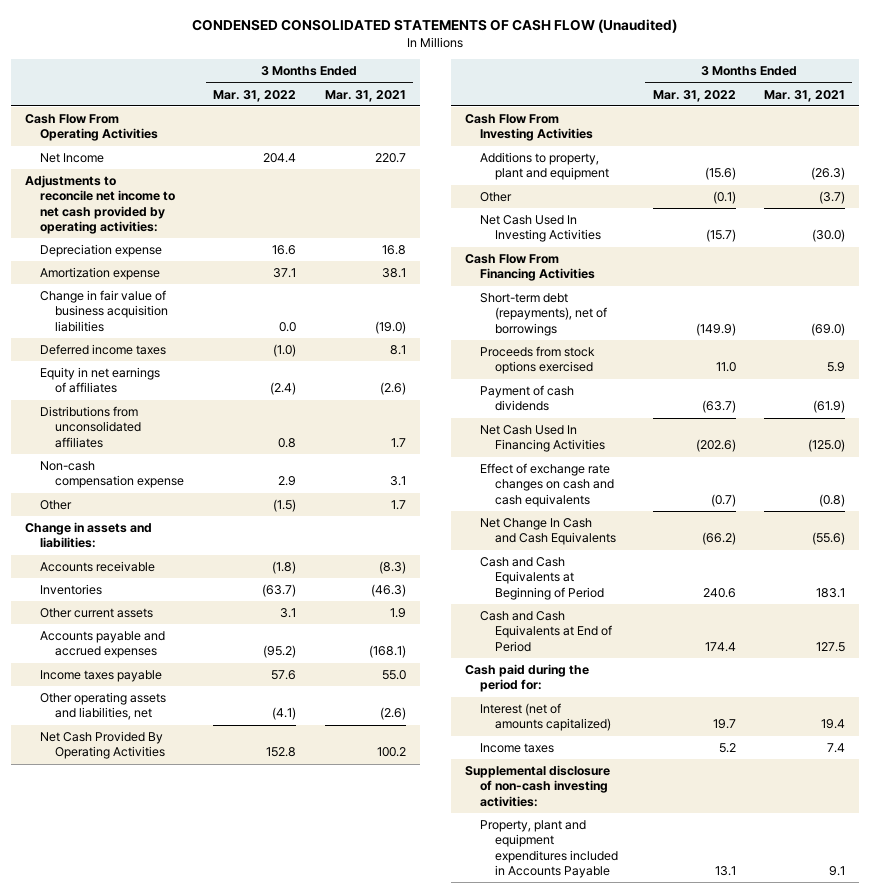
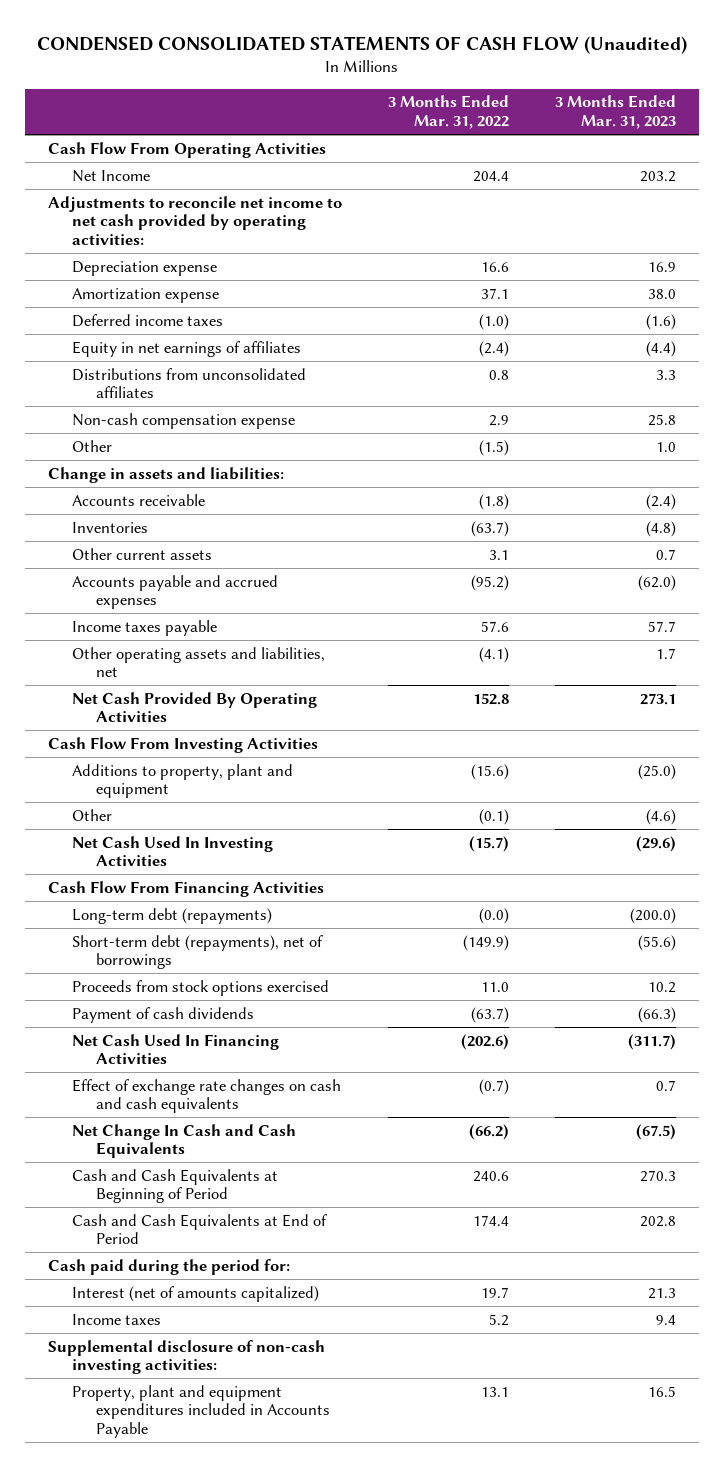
[324,89,406,102] Mar. 31, 2021 -> none
none -> [554,95,676,130] 3 Months Ended Mar. 31, 2023
[40,290,169,332] Change in fair value of business acquisition liabilities -> none
none -> [71,907,272,924] Long-term debt (repayments)

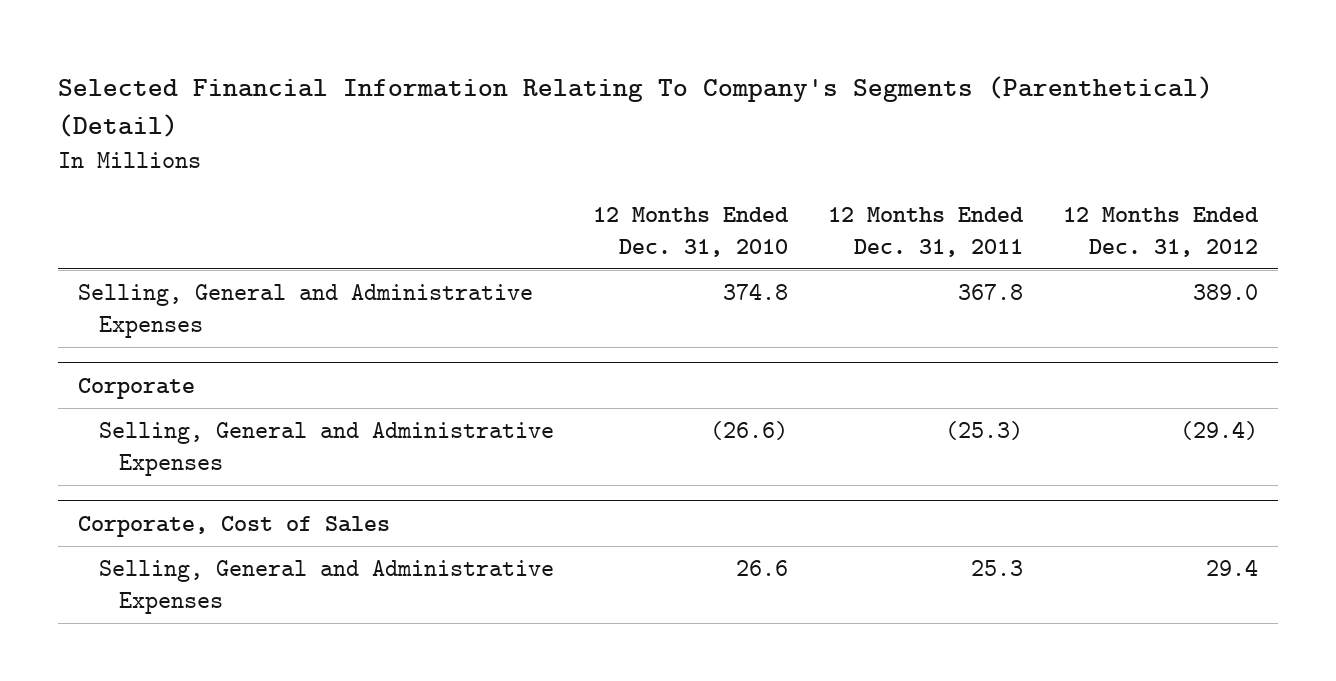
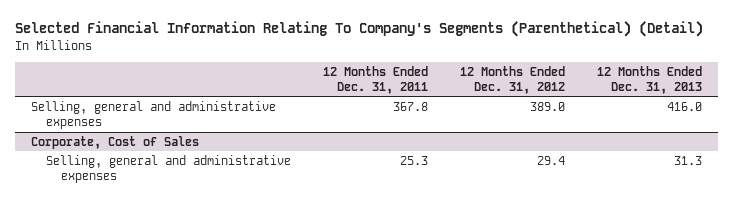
[593,207,790,257] 12 Months Ended Dec. 31, 2010 -> none
none -> [596,65,702,95] 12 Months Ended Dec. 31, 2013
[78,377,196,399] Corporate -> none
[98,422,554,476] Selling, General and Administrative Expenses -> none
[78,284,534,338] Selling, General and Administrative Expenses -> [30,100,276,130] Selling, general and administrative expenses
[98,560,554,614] Selling, General and Administrative Expenses -> [45,154,291,184] Selling, general and administrative expenses

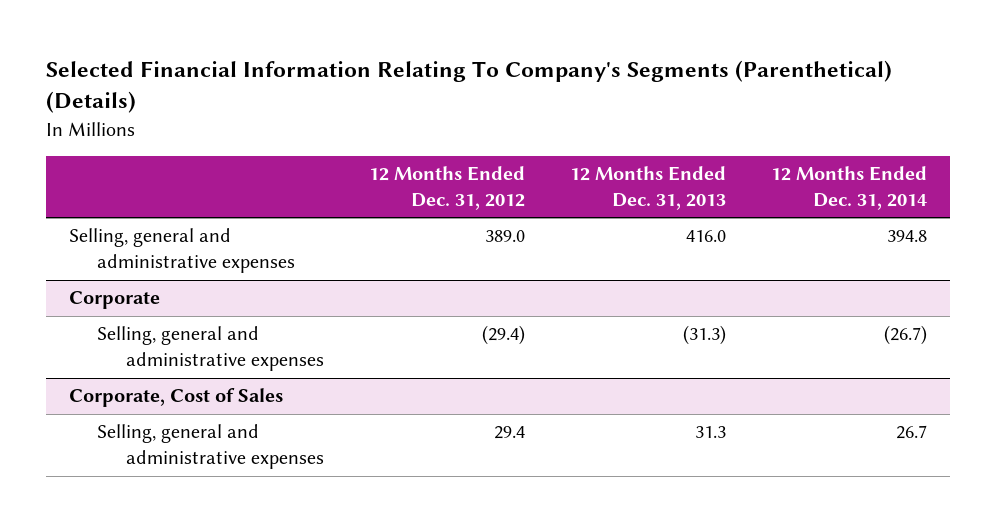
[14,21,703,38] Selected Financial Information Relating To Company's Segments (Parenthetical) (Detail) -> [45,60,892,114] Selected Financial Information Relating To Company's Segments (Parenthetical) (Details)
[322,65,428,95] 12 Months Ended Dec. 31, 2011 -> none
none -> [771,166,928,211] 12 Months Ended Dec. 31, 2014
none -> [68,291,160,310] Corporate
none -> [97,326,324,372] Selling, general and administrative expenses

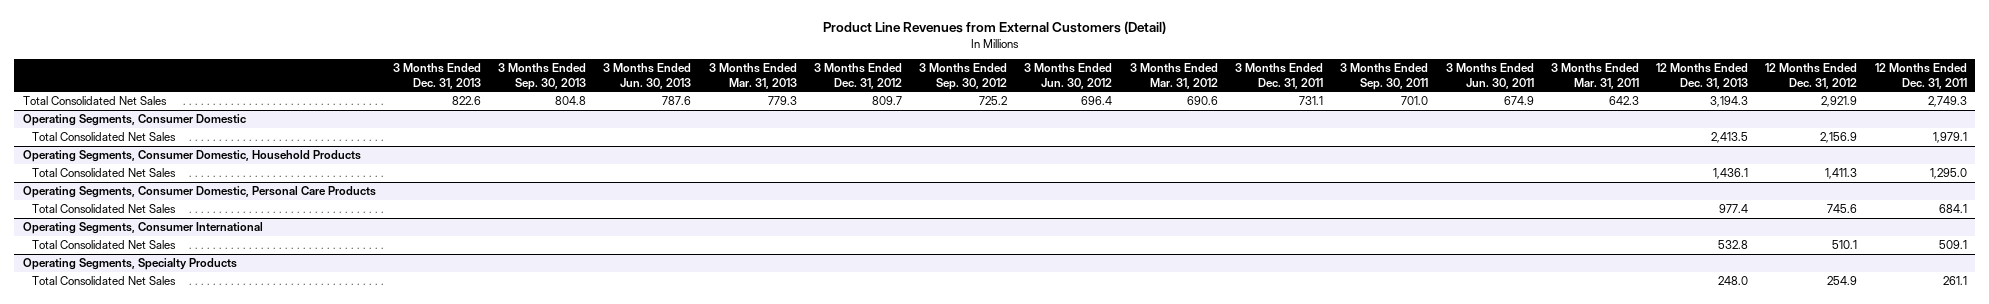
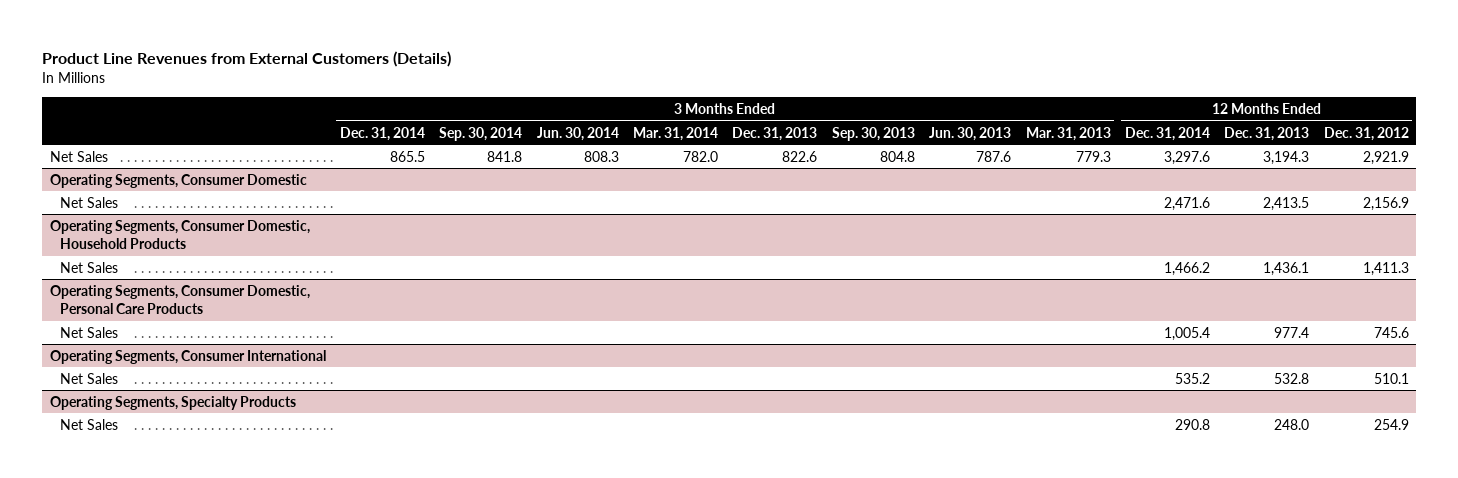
[822,20,1166,34] Product Line Revenues from External Customers (Detail) -> [42,51,452,68] Product Line Revenues from External Customers (Details)
[813,63,902,89] 3 Months Ended Dec. 31, 2012 -> none
[919,63,1008,90] 3 Months Ended Sep. 30, 2012 -> none
[1024,63,1113,89] 3 Months Ended Jun. 30, 2012 -> none
[1129,63,1218,89] 3 Months Ended Mar. 31, 2012 -> none
[1235,63,1324,89] 3 Months Ended Dec. 31, 2011 -> none
[1340,63,1429,90] 3 Months Ended Sep. 30, 2011 -> none
[1445,63,1534,89] 3 Months Ended Jun. 30, 2011 -> none
[1550,63,1639,89] 3 Months Ended Mar. 31, 2011 -> none
[1874,63,1967,89] 12 Months Ended Dec. 31, 2011 -> none
none -> [339,126,425,141] Dec. 31, 2014
none -> [439,126,523,141] Sep. 30, 2014
none -> [536,126,619,141] Jun. 30, 2014
none -> [633,126,719,141] Mar. 31, 2014
none -> [1124,126,1210,141] Dec. 31, 2014
[22,96,167,106] Total Consolidated Net Sales -> [49,150,108,162] Net Sales
[31,132,176,142] Total Consolidated Net Sales -> [59,196,118,208] Net Sales
[31,168,176,178] Total Consolidated Net Sales -> [59,261,118,273] Net Sales
[31,204,176,214] Total Consolidated Net Sales -> [59,326,118,338] Net Sales
[31,240,176,250] Total Consolidated Net Sales -> [59,372,118,384] Net Sales
[31,276,176,286] Total Consolidated Net Sales -> [59,418,118,430] Net Sales

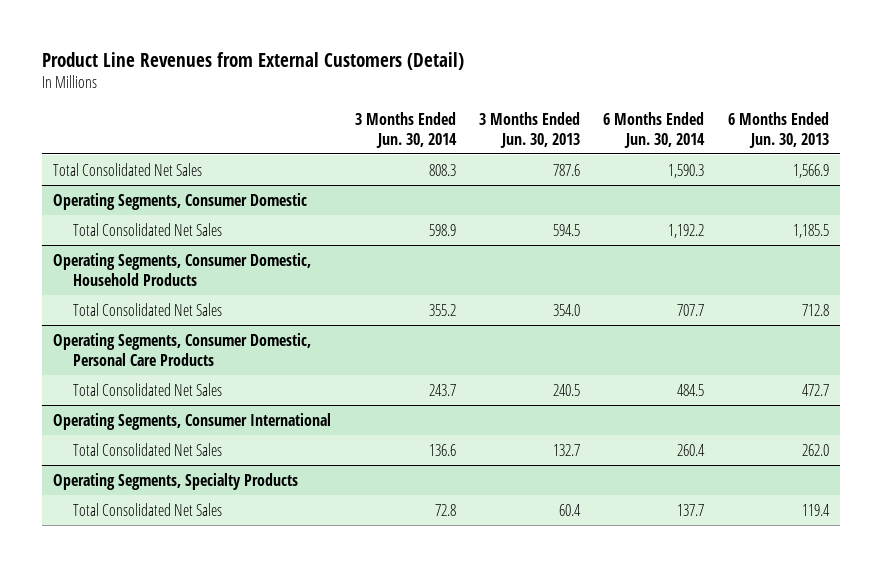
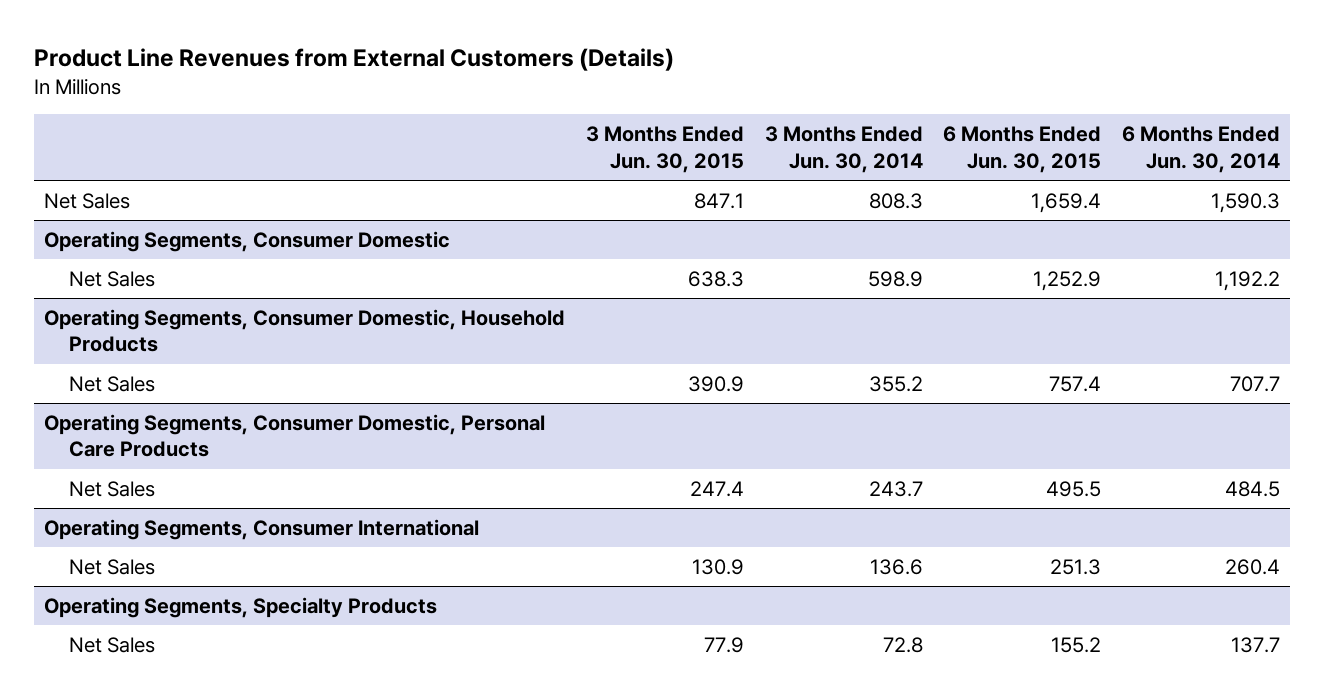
[41,51,464,70] Product Line Revenues from External Customers (Detail) -> [34,48,675,72] Product Line Revenues from External Customers (Details)
[478,111,580,148] 3 Months Ended Jun. 30, 2013 -> none
[727,111,829,148] 6 Months Ended Jun. 30, 2013 -> none
none -> [586,126,745,173] 3 Months Ended Jun. 30, 2015
none -> [943,126,1102,173] 6 Months Ended Jun. 30, 2015
[53,162,203,176] Total Consolidated Net Sales -> [44,192,131,209] Net Sales
[73,222,223,236] Total Consolidated Net Sales -> [68,270,155,287] Net Sales
[73,302,223,316] Total Consolidated Net Sales -> [68,375,155,392] Net Sales
[73,382,223,396] Total Consolidated Net Sales -> [68,480,155,497] Net Sales
[73,442,223,456] Total Consolidated Net Sales -> [68,558,155,575] Net Sales
[73,502,223,516] Total Consolidated Net Sales -> [68,636,155,653] Net Sales

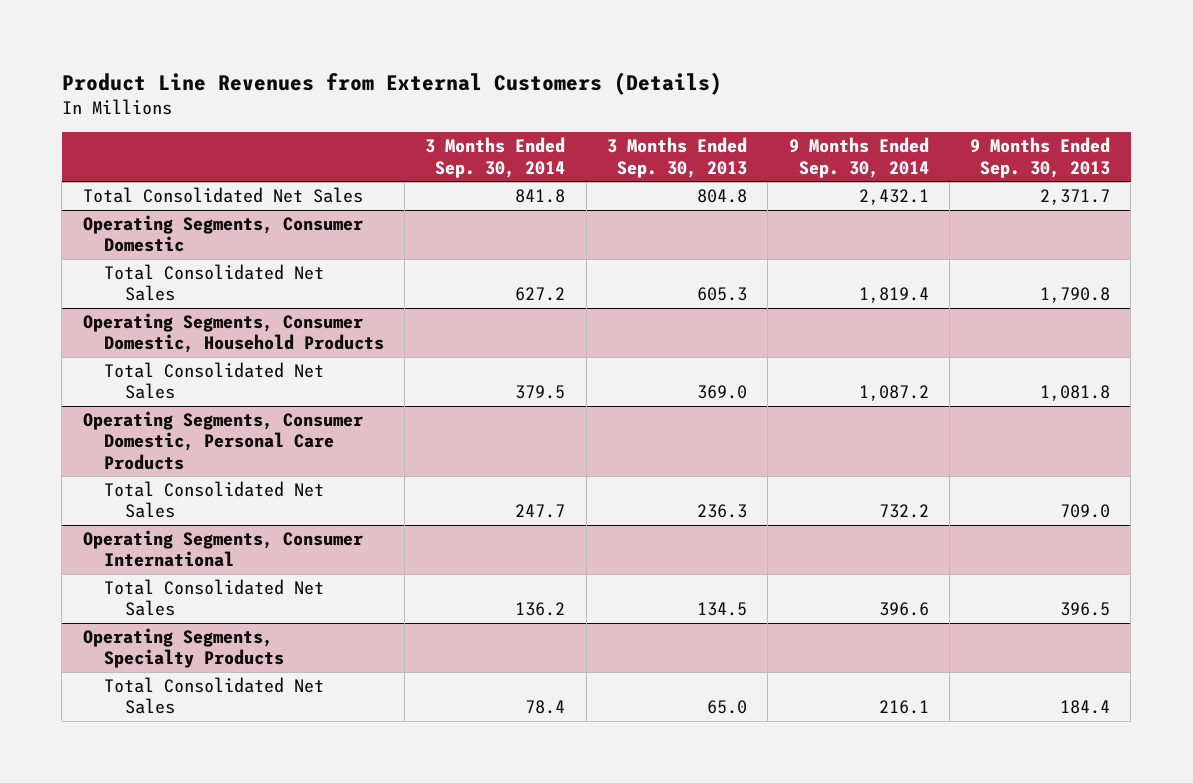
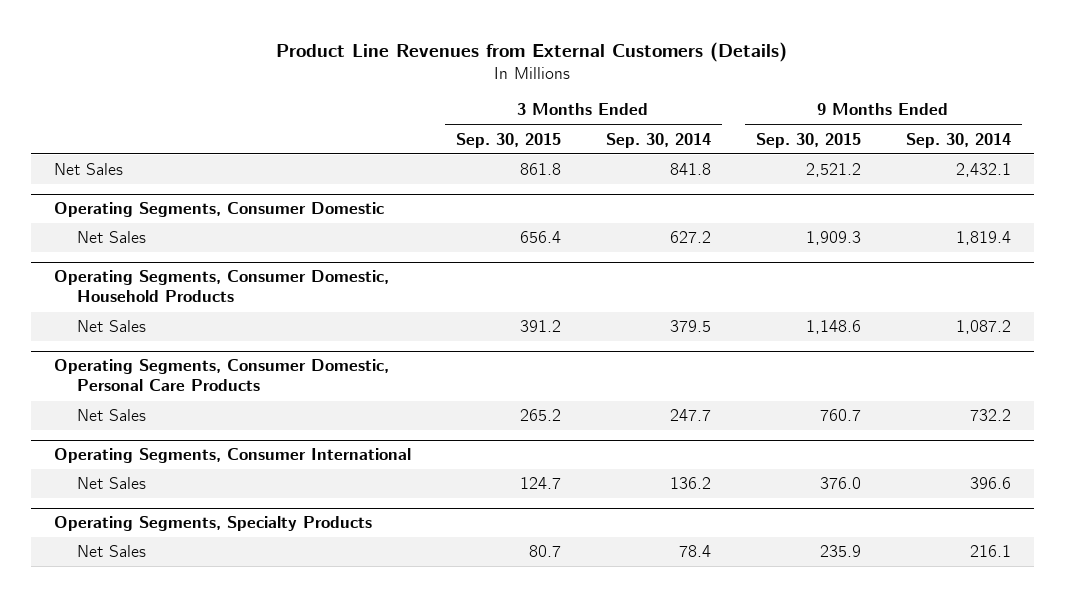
[606,137,747,178] 3 Months Ended Sep. 30, 2013 -> none
[970,137,1111,178] 9 Months Ended Sep. 30, 2013 -> none
none -> [455,132,561,148] Sep. 30, 2015
none -> [755,132,861,148] Sep. 30, 2015
[82,187,363,204] Total Consolidated Net Sales -> [53,163,123,176] Net Sales
[103,264,324,302] Total Consolidated Net Sales -> [76,231,146,244] Net Sales
[103,362,324,400] Total Consolidated Net Sales -> [76,320,146,333] Net Sales
[103,481,324,519] Total Consolidated Net Sales -> [76,409,146,422] Net Sales
[103,579,324,617] Total Consolidated Net Sales -> [76,477,146,490] Net Sales
[103,677,324,715] Total Consolidated Net Sales -> [76,545,146,558] Net Sales

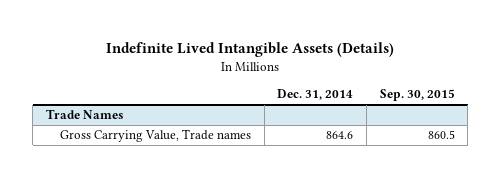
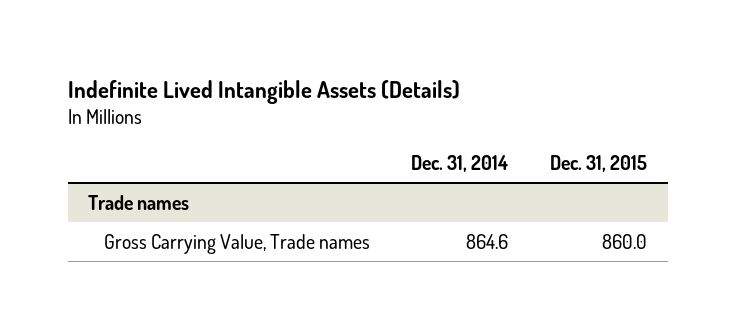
[379,89,455,102] Sep. 30, 2015 -> none
none -> [549,155,647,173] Dec. 31, 2015
[45,109,124,120] Trade Names -> [88,194,190,210] Trade names

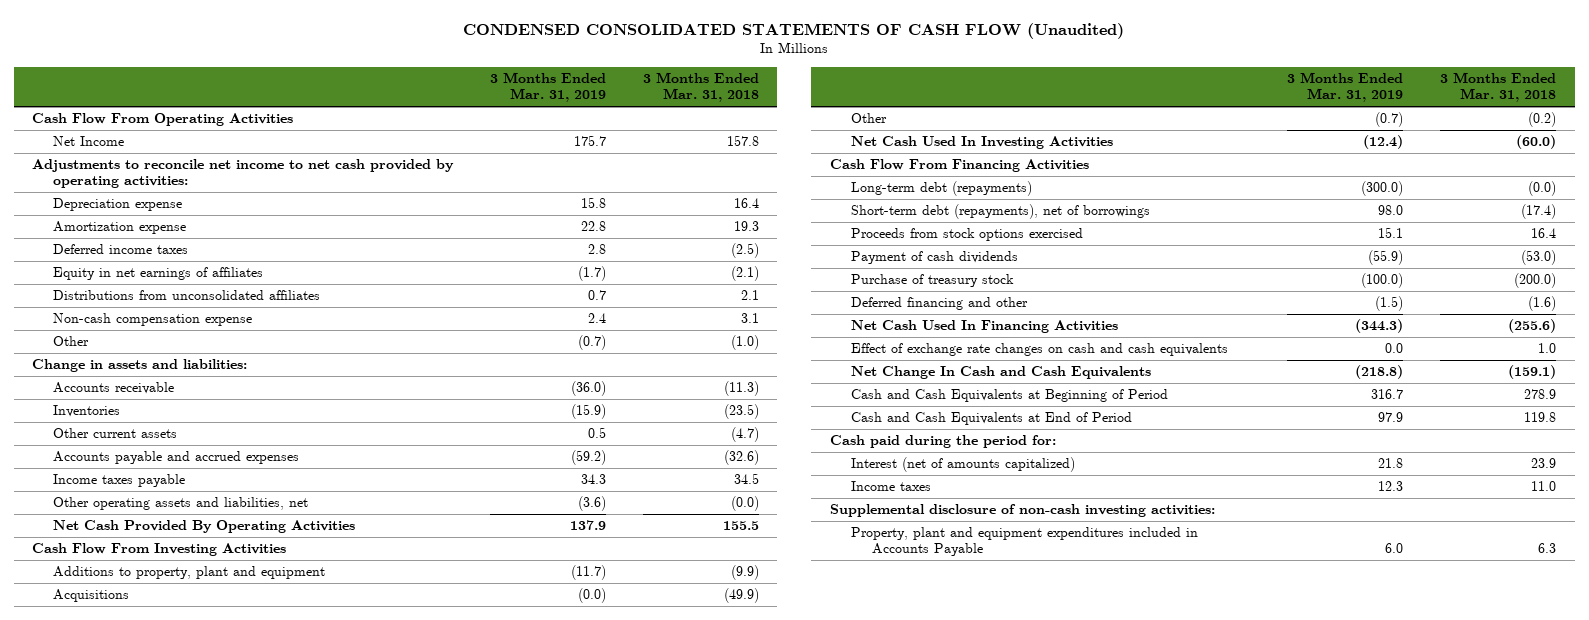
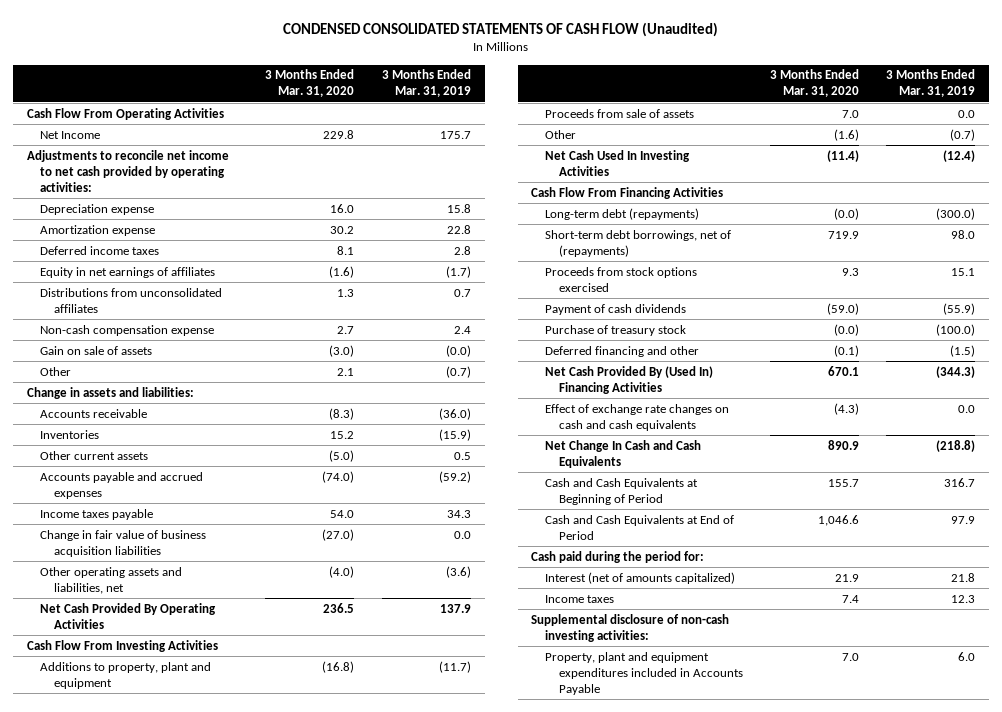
[642,72,759,103] 3 Months Ended Mar. 31, 2018 -> none
none -> [265,69,355,98] 3 Months Ended Mar. 31, 2020
none -> [40,345,153,355] Gain on sale of assets
none -> [40,529,207,557] Change in fair value of business acquisition liabilities
[53,589,130,603] Acquisitions -> none
none -> [544,108,694,118] Proceeds from sale of assets
[850,204,1150,220] Short-term debt (repayments), net of borrowings -> [544,229,731,257] Short-term debt borrowings, net of (repayments)
[850,320,1118,334] Net Cash Used In Financing Activities -> [544,365,713,394] Net Cash Provided By (Used In) Financing Activities

